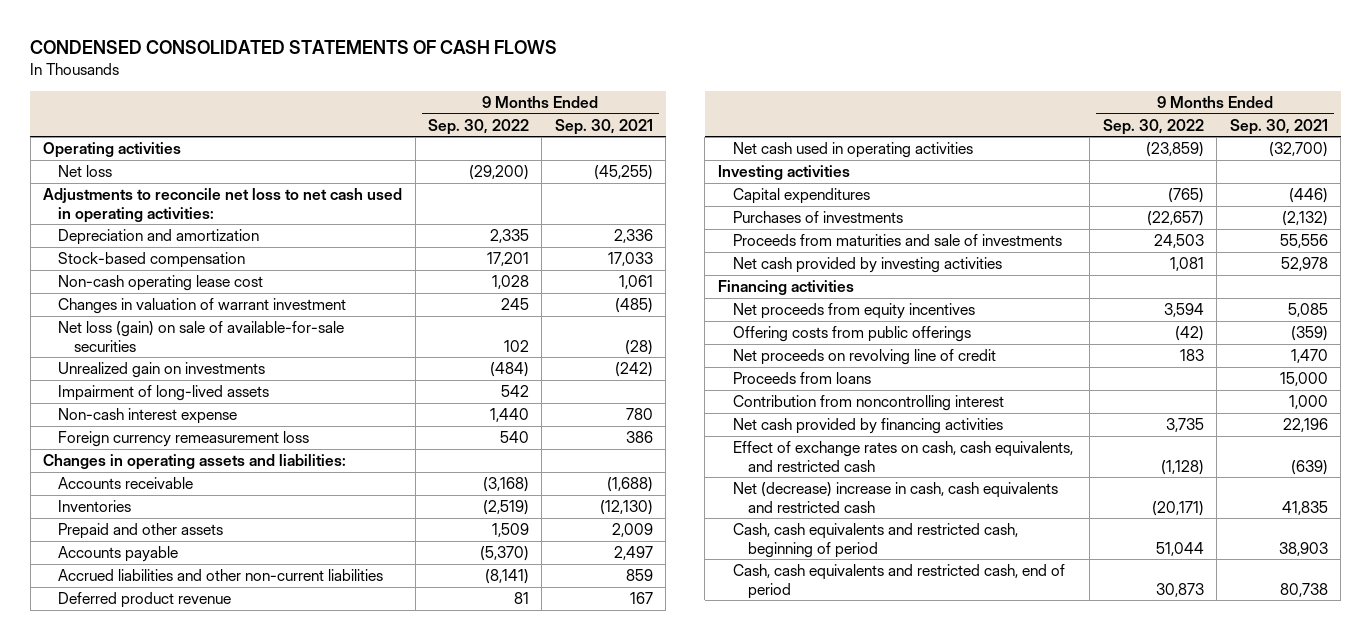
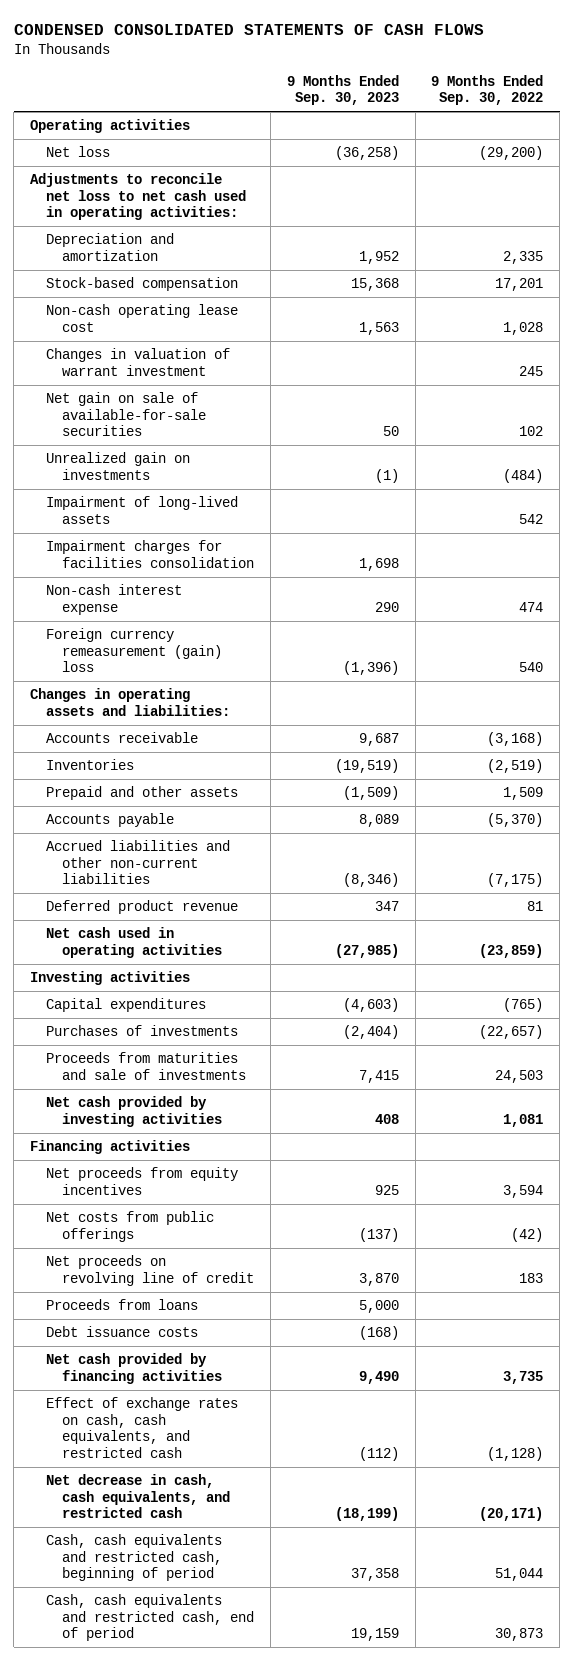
[554,118,653,135] Sep. 30, 2021 -> none
none -> [286,74,399,106] 9 Months Ended Sep. 30, 2023
[58,321,345,352] Net loss (gain) on sale of available-for-sale securities -> [46,392,207,437] Net gain on sale of available-for-sale securities
none -> [46,540,255,568] Impairment charges for facilities consolidation
[490,408,530,423] 1,440 -> [519,601,544,612] 474
[58,431,310,448] Foreign currency remeasurement loss -> [46,628,223,673] Foreign currency remeasurement (gain) loss
[485,569,530,585] (8,141) -> [487,873,544,888] (7,175)
[733,326,972,343] Offering costs from public offerings -> [46,1211,215,1242] Net costs from public offerings
[733,395,1005,412] Contribution from noncontrolling interest -> none
none -> [46,1326,199,1338] Debt issuance costs
[733,482,1059,513] Net (decrease) increase in cash, cash equivalents and restricted cash -> [46,1474,231,1519] Net decrease in cash, cash equivalents, and restricted cash

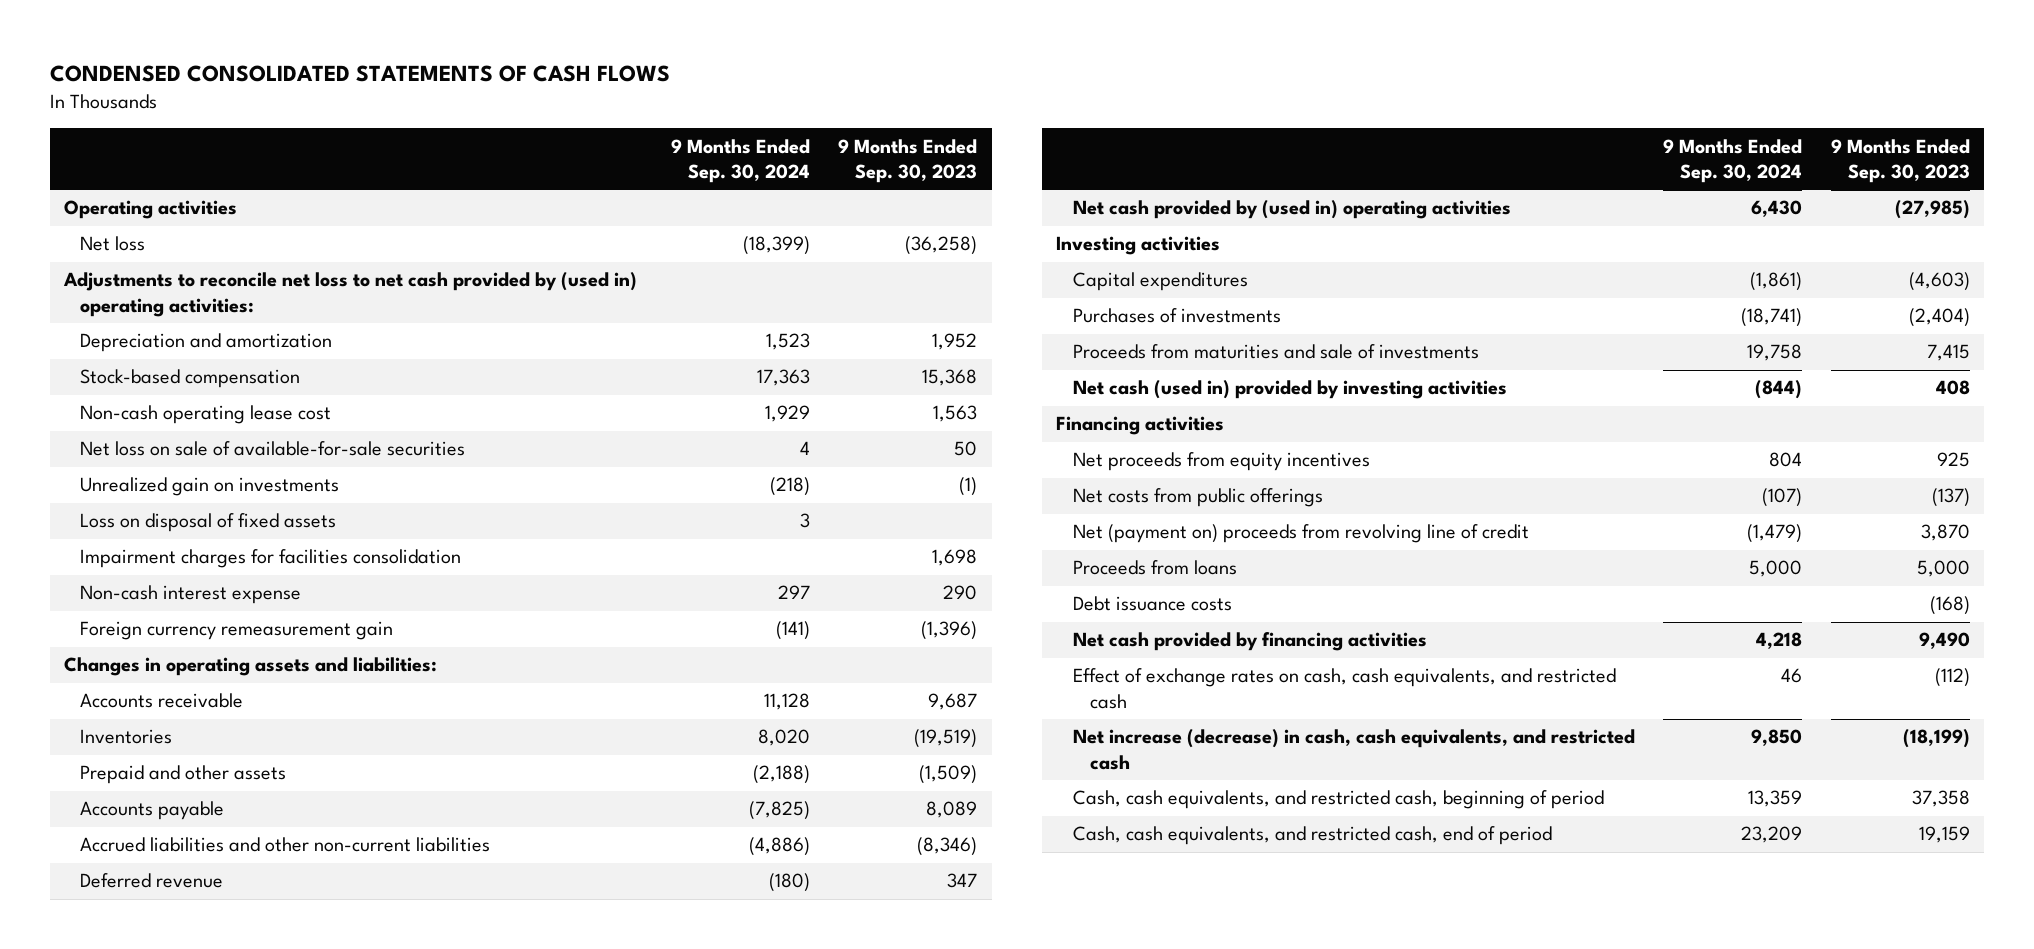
[431,74,544,106] 9 Months Ended Sep. 30, 2022 -> none
none -> [670,138,810,184] 9 Months Ended Sep. 30, 2024
[30,173,247,221] Adjustments to reconcile net loss to net cash used in operating activities: -> [62,272,637,318] Adjustments to reconcile net loss to net cash provided by (used in) operating activities:
[46,348,231,376] Changes in valuation of warrant investment -> none
[46,392,207,437] Net gain on sale of available-for-sale securities -> [80,441,466,457] Net loss on sale of available-for-sale securities
[46,496,239,524] Impairment of long-lived assets -> none
none -> [80,513,337,533] Loss on disposal of fixed assets
[46,628,223,673] Foreign currency remeasurement (gain) loss -> [80,621,394,641] Foreign currency remeasurement gain
[46,900,239,915] Deferred product revenue -> [80,873,224,889] Deferred revenue
[46,927,223,958] Net cash used in operating activities -> [1072,200,1511,220] Net cash provided by (used in) operating activities
[46,1096,223,1127] Net cash provided by investing activities -> [1072,380,1507,400] Net cash (used in) provided by investing activities
[46,1255,255,1286] Net proceeds on revolving line of credit -> [1072,524,1529,544] Net (payment on) proceeds from revolving line of credit
[46,1474,231,1519] Net decrease in cash, cash equivalents, and restricted cash -> [1072,729,1635,771] Net increase (decrease) in cash, cash equivalents, and restricted cash
[46,1534,223,1582] Cash, cash equivalents and restricted cash, beginning of period -> [1072,790,1604,810] Cash, cash equivalents, and restricted cash, beginning of period
[46,1594,255,1642] Cash, cash equivalents and restricted cash, end of period -> [1072,826,1552,846] Cash, cash equivalents, and restricted cash, end of period

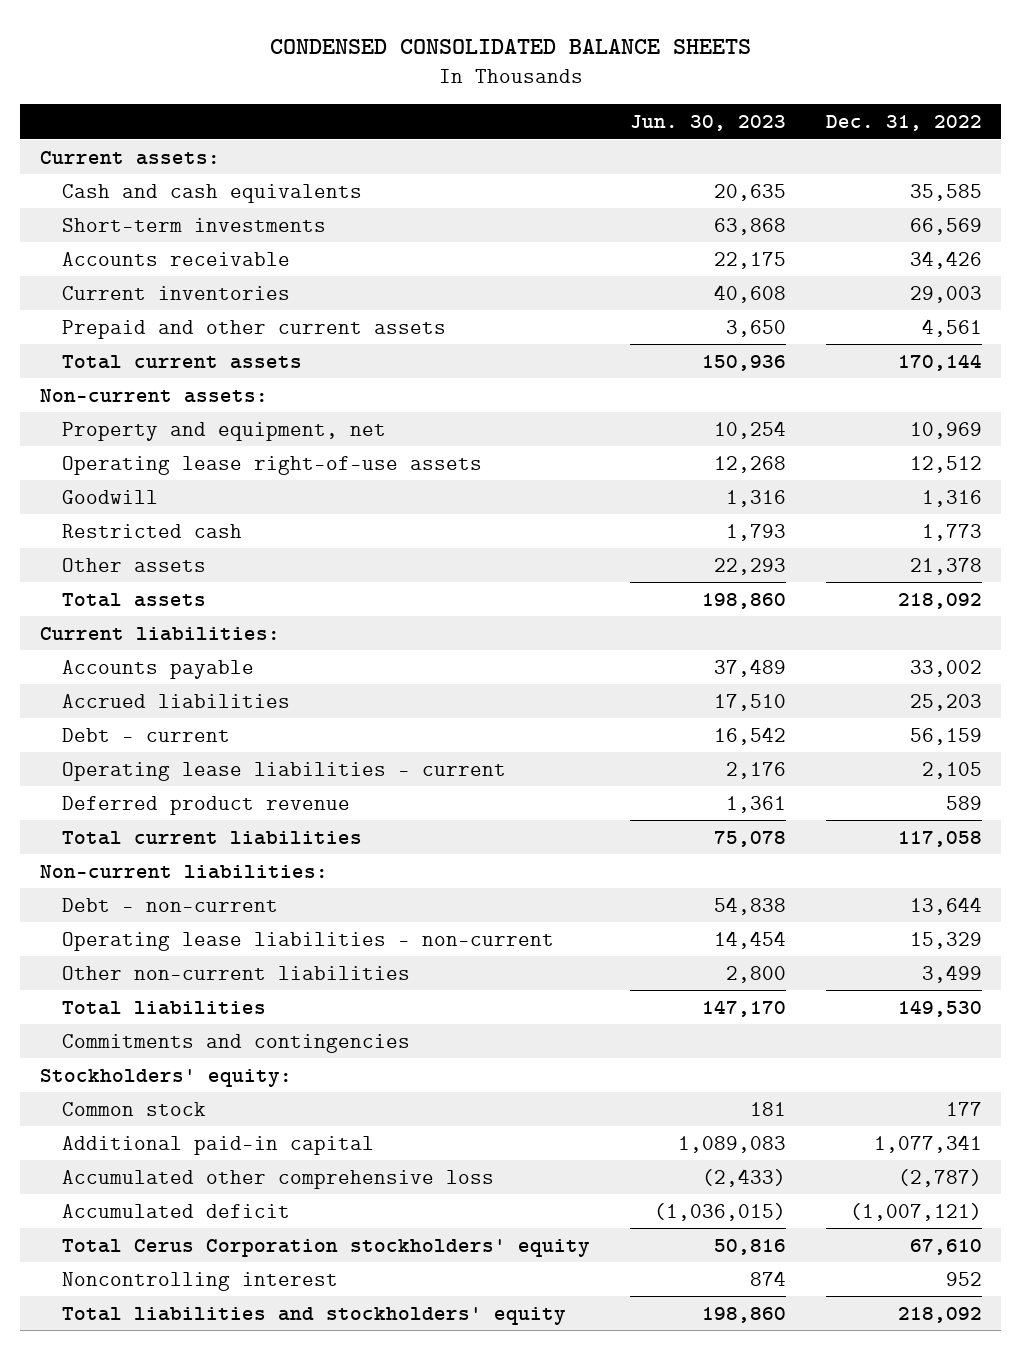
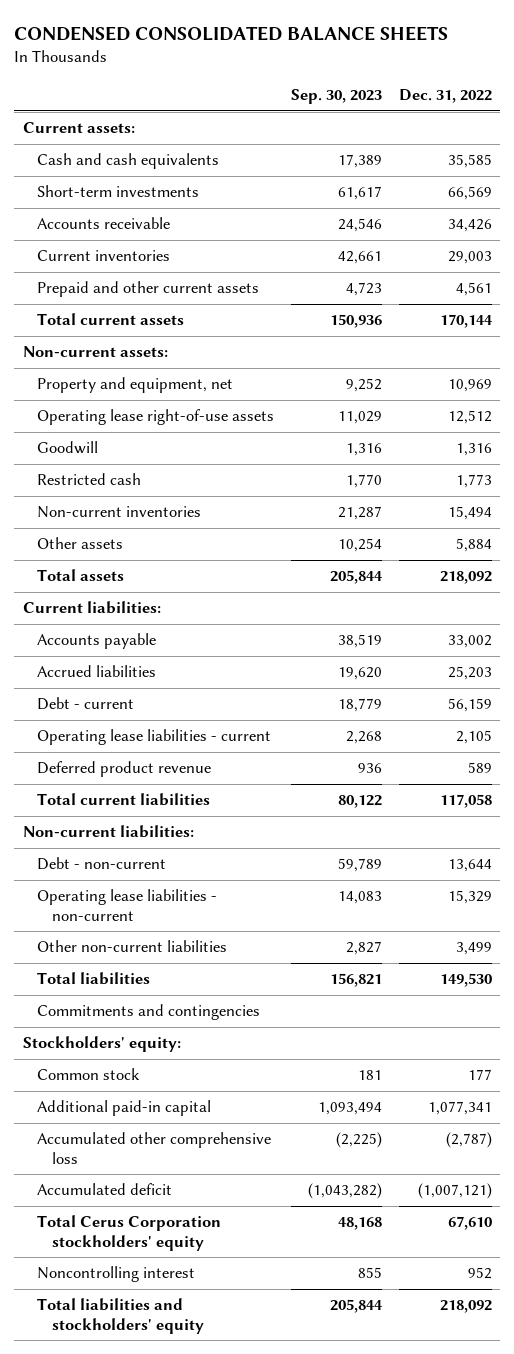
[629,115,786,132] Jun. 30, 2023 -> none
none -> [291,89,383,105] Sep. 30, 2023
none -> [37,506,202,519] Non-current inventories
[909,557,982,575] 21,378 -> [455,538,492,553] 5,884

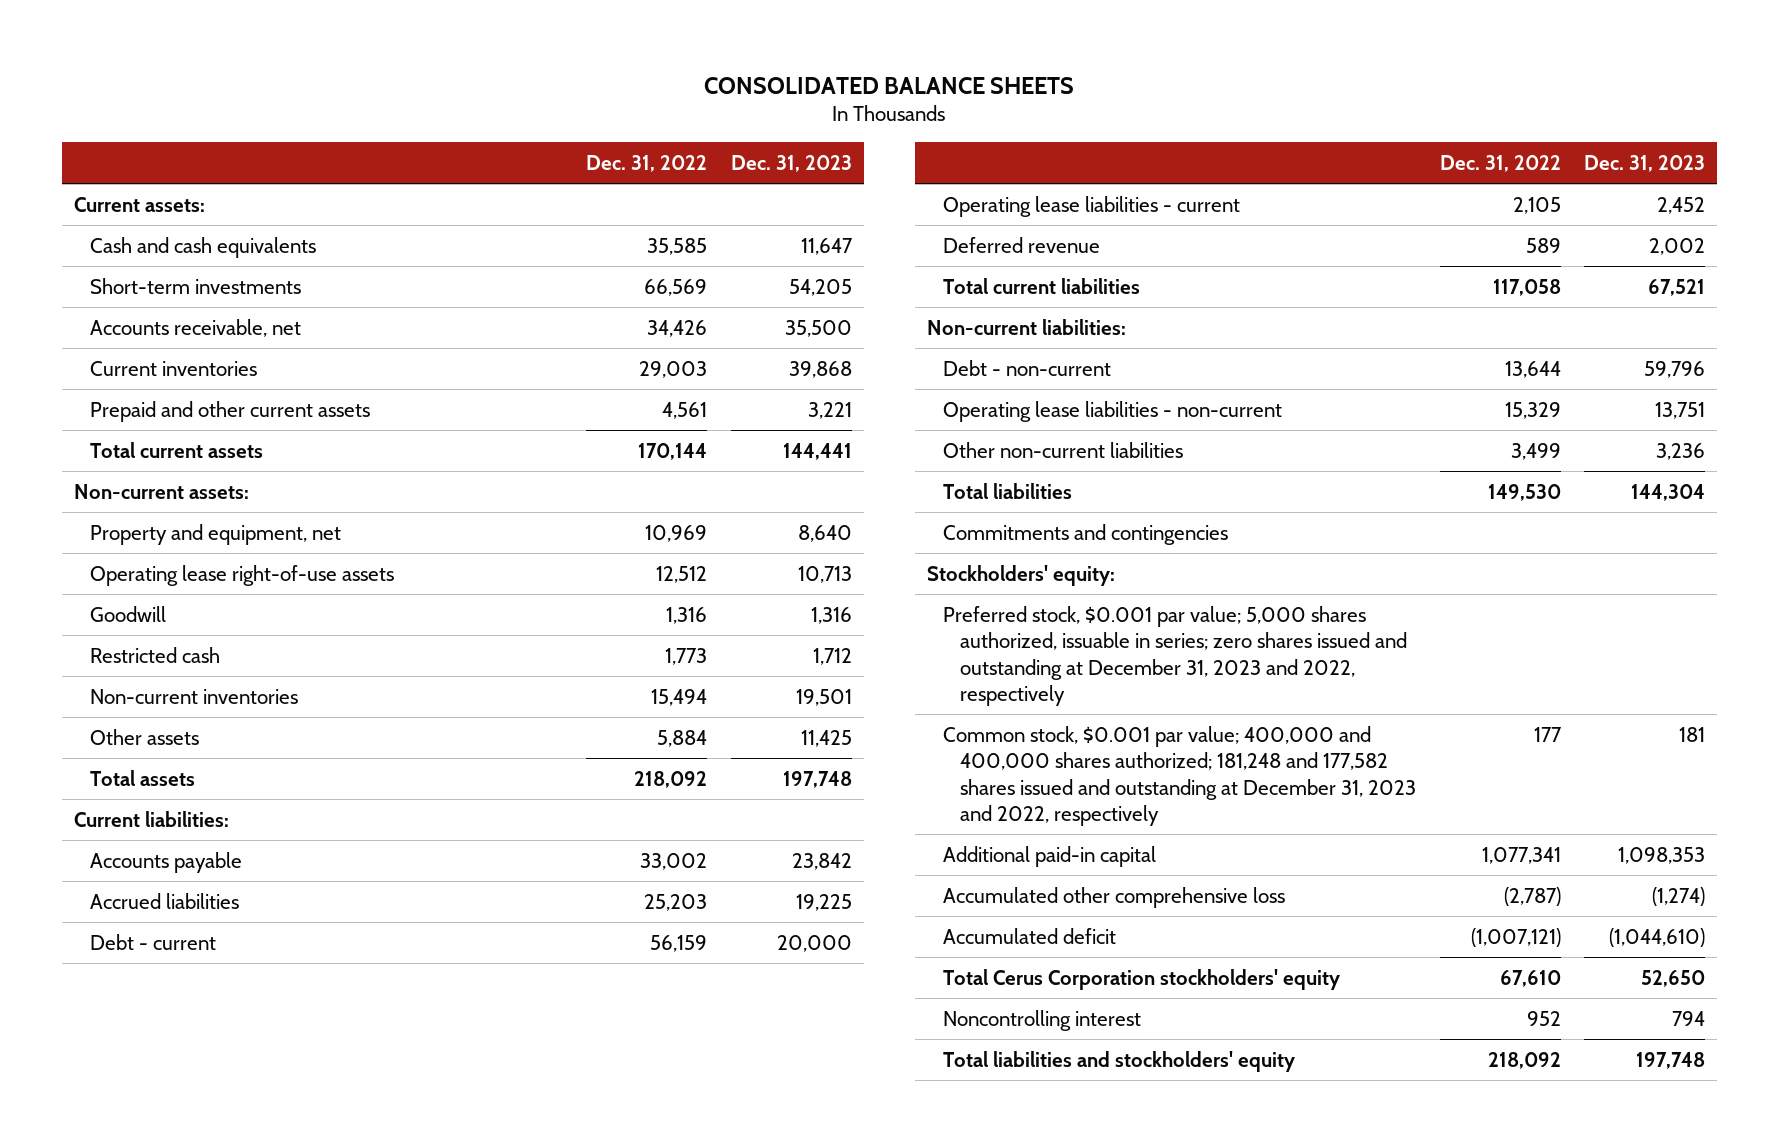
[14,26,449,42] CONDENSED CONSOLIDATED BALANCE SHEETS -> [704,76,1075,94] CONSOLIDATED BALANCE SHEETS
[291,89,383,105] Sep. 30, 2023 -> none
none -> [730,154,852,172] Dec. 31, 2023
[37,217,171,230] Accounts receivable -> [90,318,302,337] Accounts receivable, net
[37,761,212,778] Deferred product revenue -> [943,236,1101,253] Deferred revenue
none -> [943,605,1407,706] Preferred stock, $0.001 par value; 5,000 shares authorized, issuable in series; zero shares issued and outstanding at December 31, 2023 and 2022, respectively
[37,1068,141,1081] Common stock -> [943,725,1416,826] Common stock, $0.001 par value; 400,000 and 400,000 shares authorized; 181,248 and 177,582 shares issued and outstanding at December 31, 2023 and 2022, respectively

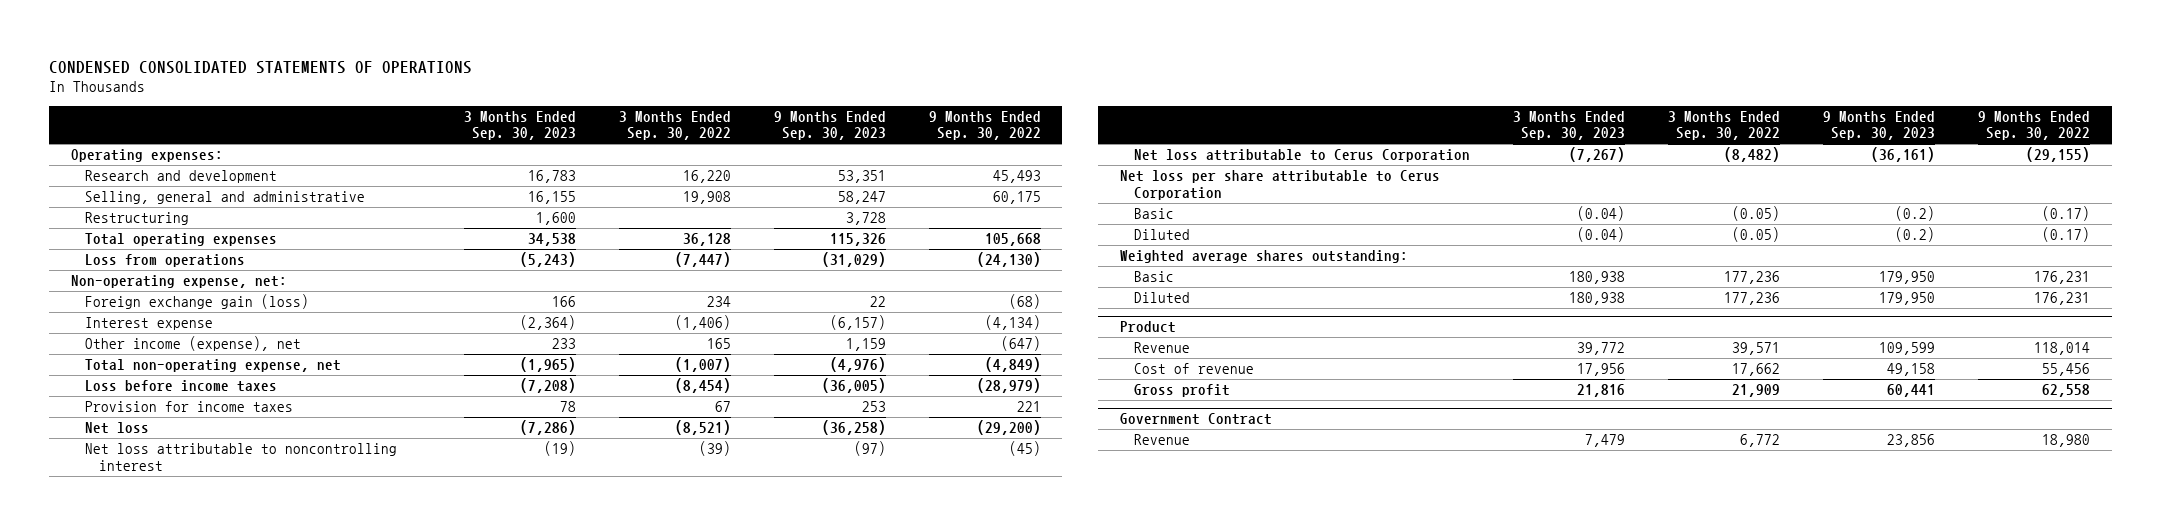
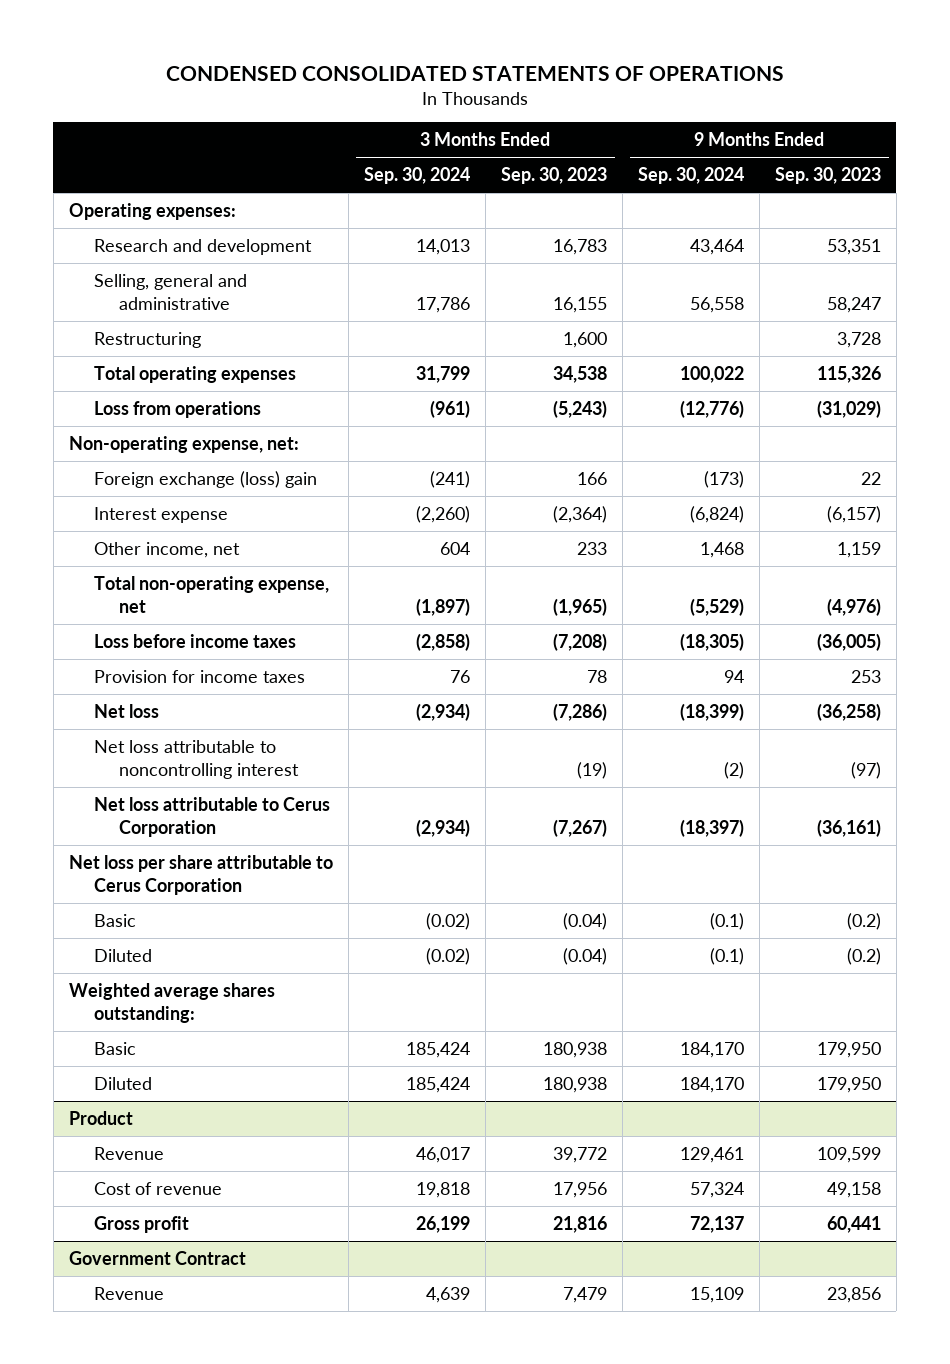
[618,110,731,141] 3 Months Ended Sep. 30, 2022 -> none
[928,110,1041,141] 9 Months Ended Sep. 30, 2022 -> none
none -> [363,167,470,185] Sep. 30, 2024
none -> [637,167,744,185] Sep. 30, 2024
[84,294,309,310] Foreign exchange gain (loss) -> [93,470,317,488] Foreign exchange (loss) gain
[84,336,301,352] Other income (expense), net -> [93,541,240,558] Other income, net

